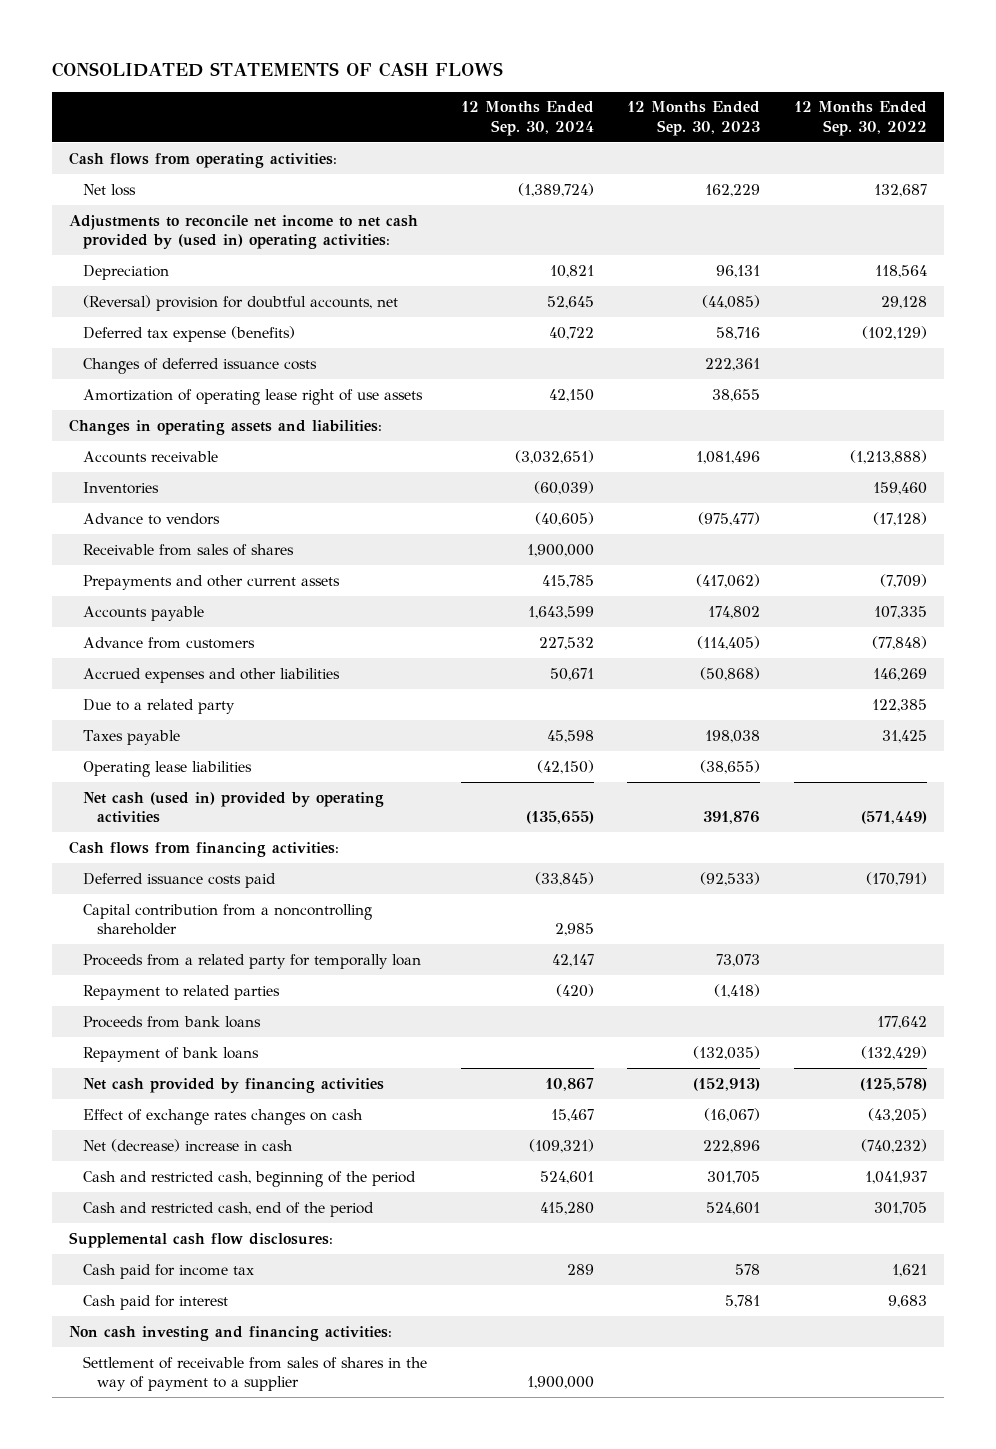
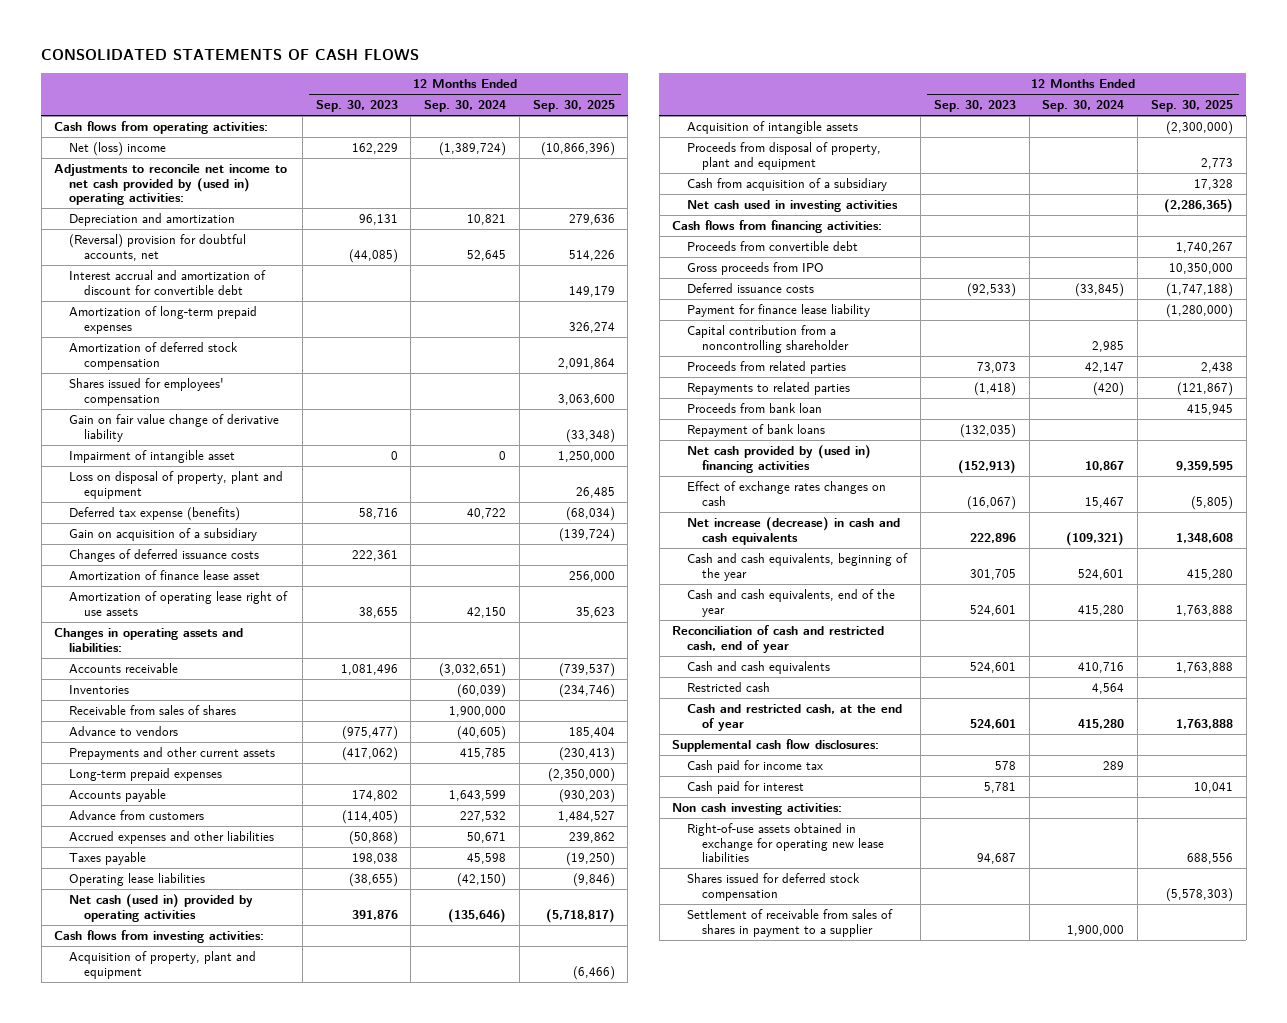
[794,101,928,136] 12 Months Ended Sep. 30, 2022 -> none
none -> [532,100,615,113] Sep. 30, 2025
[82,183,136,196] Net loss -> [69,142,167,157] Net (loss) income
[82,264,169,280] Depreciation -> [69,213,236,227] Depreciation and amortization
none -> [69,270,267,295] Interest accrual and amortization of discount for convertible debt
none -> [69,306,258,334] Amortization of long-term prepaid expenses
none -> [69,342,239,370] Amortization of deferred stock compensation
none -> [69,378,225,406] Shares issued for employees' compensation
none -> [69,414,280,442] Gain on fair value change of derivative liability
none -> [69,450,236,464] Impairment of intangible asset
none -> [69,471,284,499] Loss on disposal of property, plant and equipment
none -> [69,528,258,542] Gain on acquisition of a subsidiary
none -> [69,570,261,581] Amortization of finance lease asset
[82,512,220,525] Advance to vendors -> [69,726,179,737] Advance to vendors
none -> [69,768,223,782] Long-term prepaid expenses
[82,698,235,714] Due to a related party -> none
[525,811,594,825] (135,655) -> [448,908,507,923] (135,646)
none -> [54,930,265,944] Cash flows from investing activities:
none -> [69,951,257,979] Acquisition of property, plant and equipment
none -> [687,121,859,135] Acquisition of intangible assets
none -> [687,142,882,170] Proceeds from disposal of property, plant and equipment
none -> [687,178,888,192] Cash from acquisition of a subsidiary
none -> [687,200,899,213] Net cash used in investing activities
none -> [687,241,859,252] Proceeds from convertible debt
none -> [687,262,825,276] Gross proceeds from IPO
[82,872,276,888] Deferred issuance costs paid -> [687,283,815,294] Deferred issuance costs
none -> [687,304,871,318] Payment for finance lease liability
[82,953,421,969] Proceeds from a related party for temporally loan -> [687,361,847,375] Proceeds from related parties
[82,984,280,1000] Repayment to related parties -> [687,382,851,396] Repayments to related parties
[82,1015,261,1028] Proceeds from bank loans -> [687,403,823,414] Proceeds from bank loan
[82,1077,384,1093] Net cash provided by financing activities -> [687,445,872,473] Net cash provided by (used in) financing activities
[82,1138,293,1152] Net (decrease) increase in cash -> [687,517,901,545] Net increase (decrease) in cash and cash equivalents
[82,1170,416,1187] Cash and restricted cash, beginning of the period -> [687,553,909,581] Cash and cash equivalents, beginning of the year
[82,1201,374,1217] Cash and restricted cash, end of the period -> [687,589,896,617] Cash and cash equivalents, end of the year
none -> [672,625,885,653] Reconciliation of cash and restricted cash, end of year
none -> [687,661,831,675] Cash and cash equivalents
none -> [687,682,771,693] Restricted cash
none -> [687,704,903,731] Cash and restricted cash, at the end of year
[68,1325,392,1341] Non cash investing and financing activities: -> [672,803,843,816] Non cash investing activities:
none -> [687,823,885,863] Right-of-use assets obtained in exchange for operating new lease liabilities
none -> [687,873,861,901] Shares issued for deferred stock compensation
[82,1355,427,1392] Settlement of receivable from sales of shares in the way of payment to a supplier -> [687,909,894,937] Settlement of receivable from sales of shares in payment to a supplier

